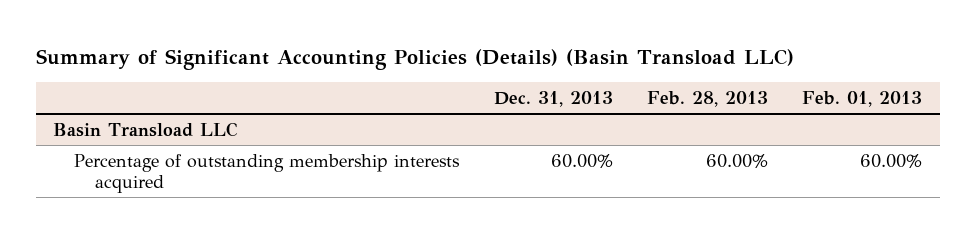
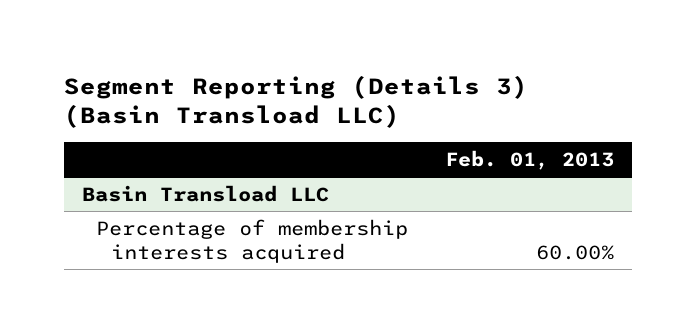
[36,49,795,71] Summary of Significant Accounting Policies (Details) (Basin Transload LLC) -> [63,74,528,129] Segment Reporting (Details 3) (Basin Transload LLC)
[493,90,613,107] Dec. 31, 2013 -> none
[646,90,768,107] Feb. 28, 2013 -> none
[74,153,461,193] Percentage of outstanding membership interests acquired -> [96,218,409,264] Percentage of membership interests acquired

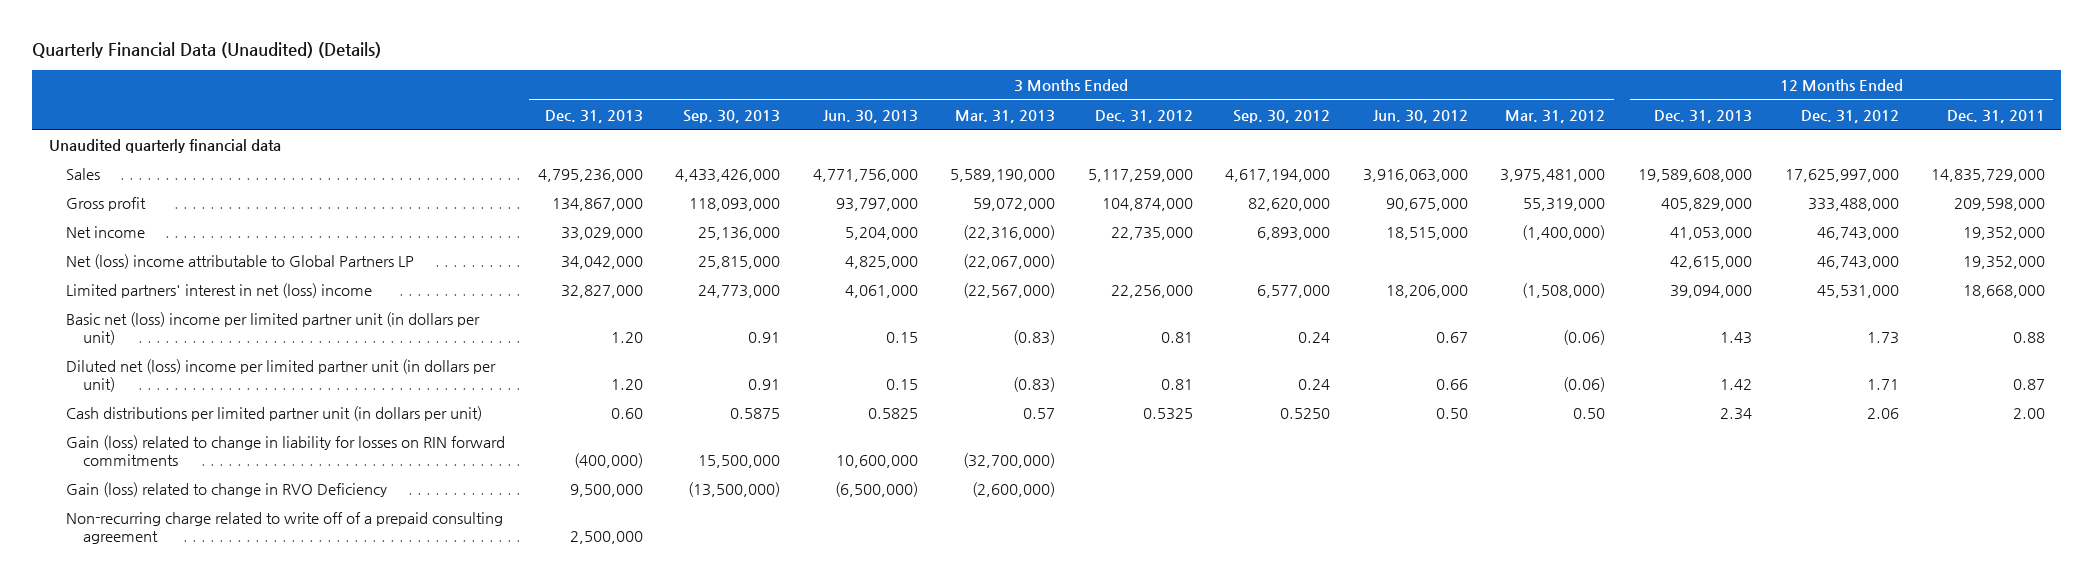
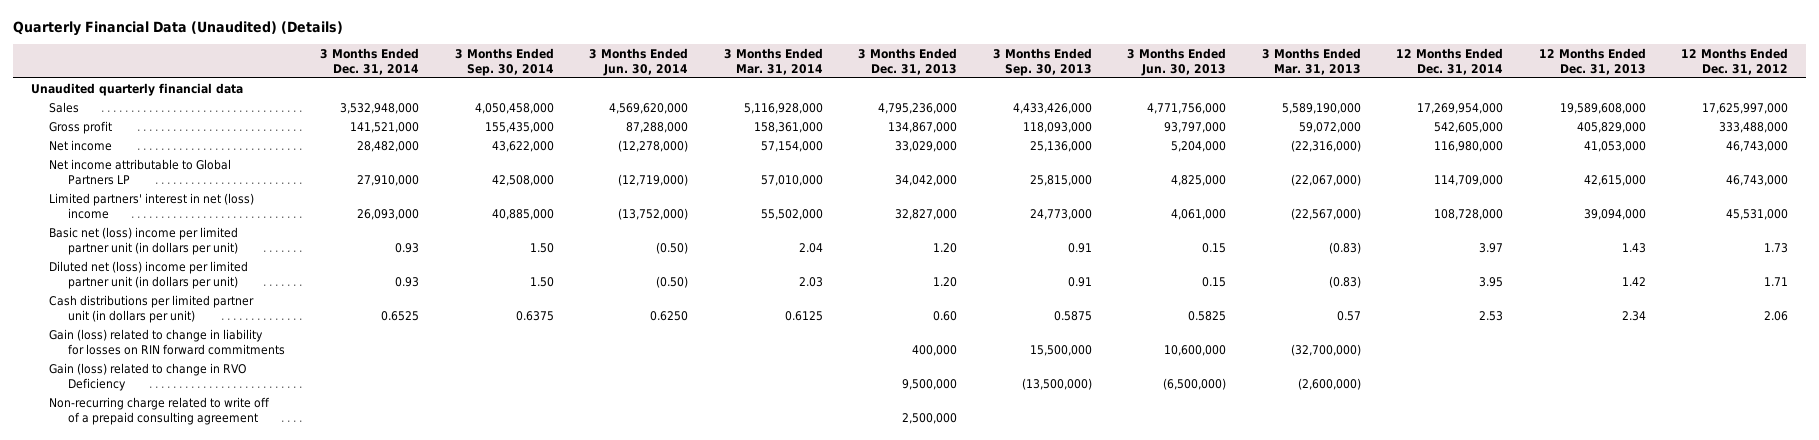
[1094,109,1193,123] Dec. 31, 2012 -> none
[1233,109,1331,123] Sep. 30, 2012 -> none
[1372,109,1468,123] Jun. 30, 2012 -> none
[1505,109,1606,123] Mar. 31, 2012 -> none
[1947,109,2046,123] Dec. 31, 2011 -> none
none -> [320,47,420,75] 3 Months Ended Dec. 31, 2014
none -> [454,47,554,76] 3 Months Ended Sep. 30, 2014
none -> [589,47,689,76] 3 Months Ended Jun. 30, 2014
none -> [723,47,823,75] 3 Months Ended Mar. 31, 2014
none -> [1396,47,1504,75] 12 Months Ended Dec. 31, 2014
[65,253,414,269] Net (loss) income attributable to Global Partners LP -> [49,158,232,185] Net income attributable to Global Partners LP
[573,452,643,468] (400,000) -> [912,344,958,356] 400,000

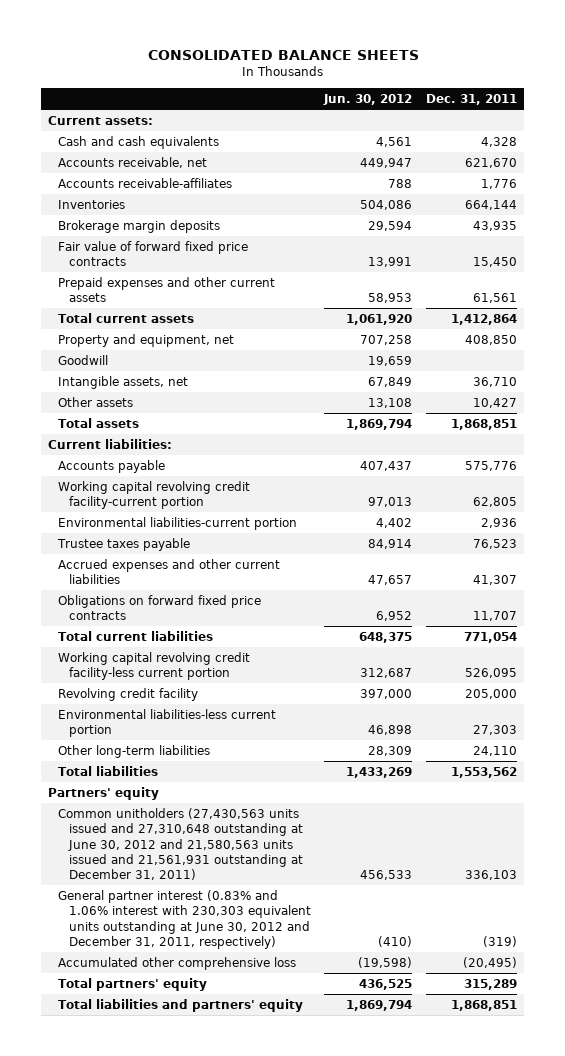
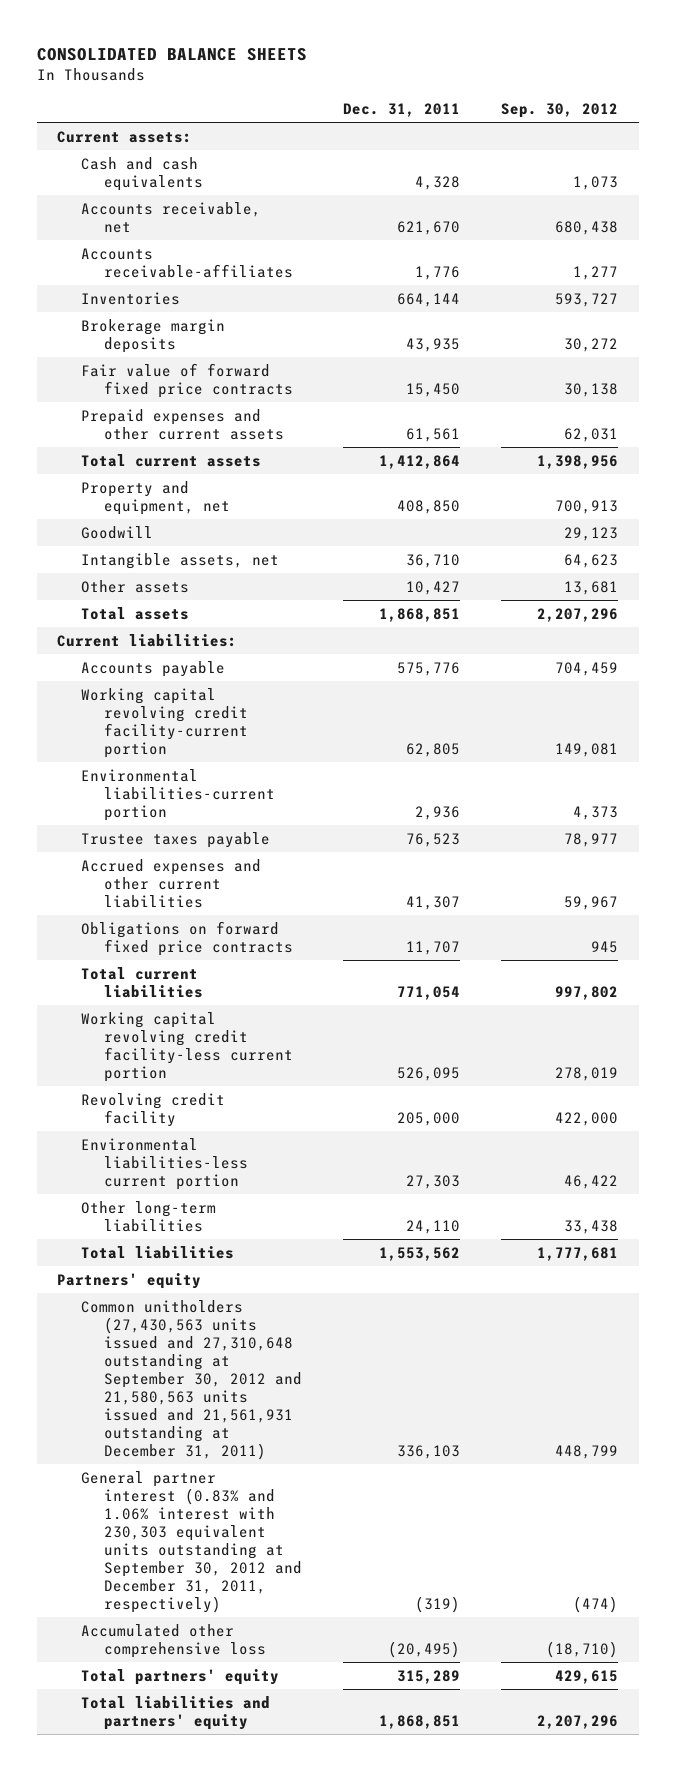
[323,94,413,106] Jun. 30, 2012 -> none
none -> [501,102,619,118] Sep. 30, 2012
[58,807,303,881] Common unitholders (27,430,563 units issued and 27,310,648 outstanding at June 30, 2012 and 21,580,563 units issued and 21,561,931 outstanding at December 31, 2011) -> [80,1299,302,1460] Common unitholders (27,430,563 units issued and 27,310,648 outstanding at September 30, 2012 and 21,580,563 units issued and 21,561,931 outstanding at December 31, 2011)
[58,889,311,949] General partner interest (0.83% and 1.06% interest with 230,303 equivalent units outstanding at June 30, 2012 and December 31, 2011, respectively) -> [80,1470,302,1613] General partner interest (0.83% and 1.06% interest with 230,303 equivalent units outstanding at September 30, 2012 and December 31, 2011, respectively)

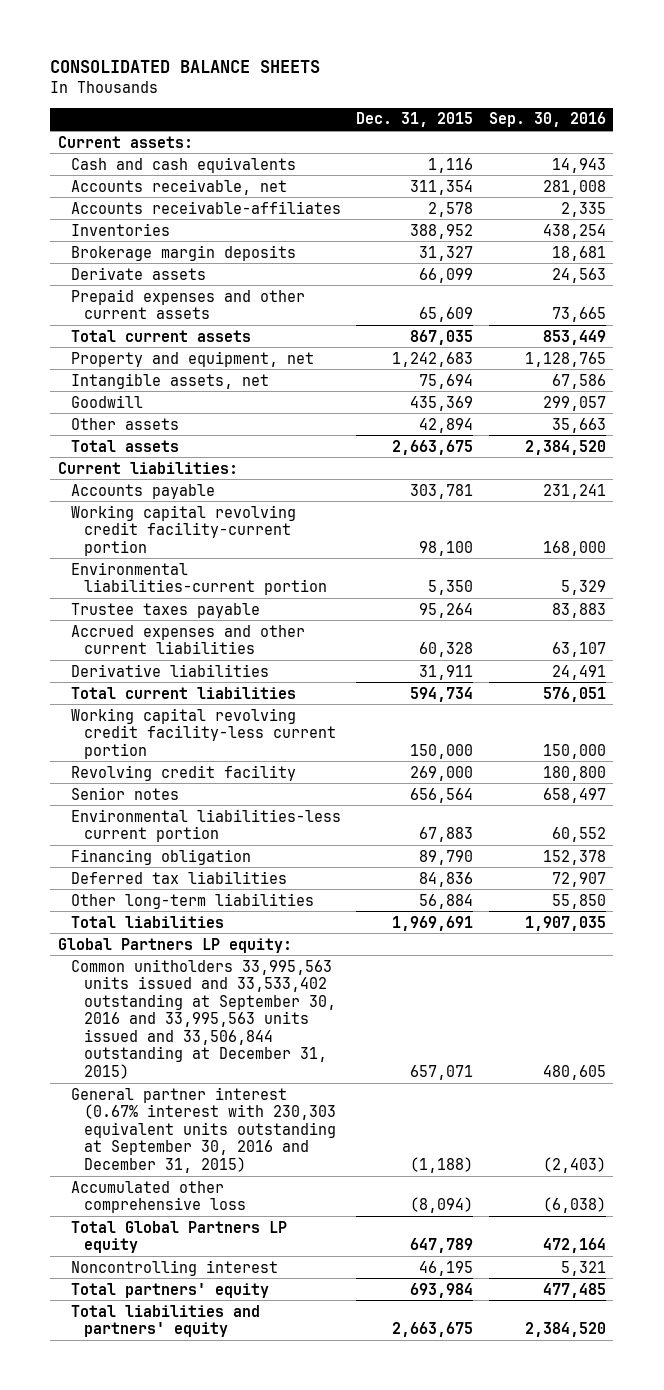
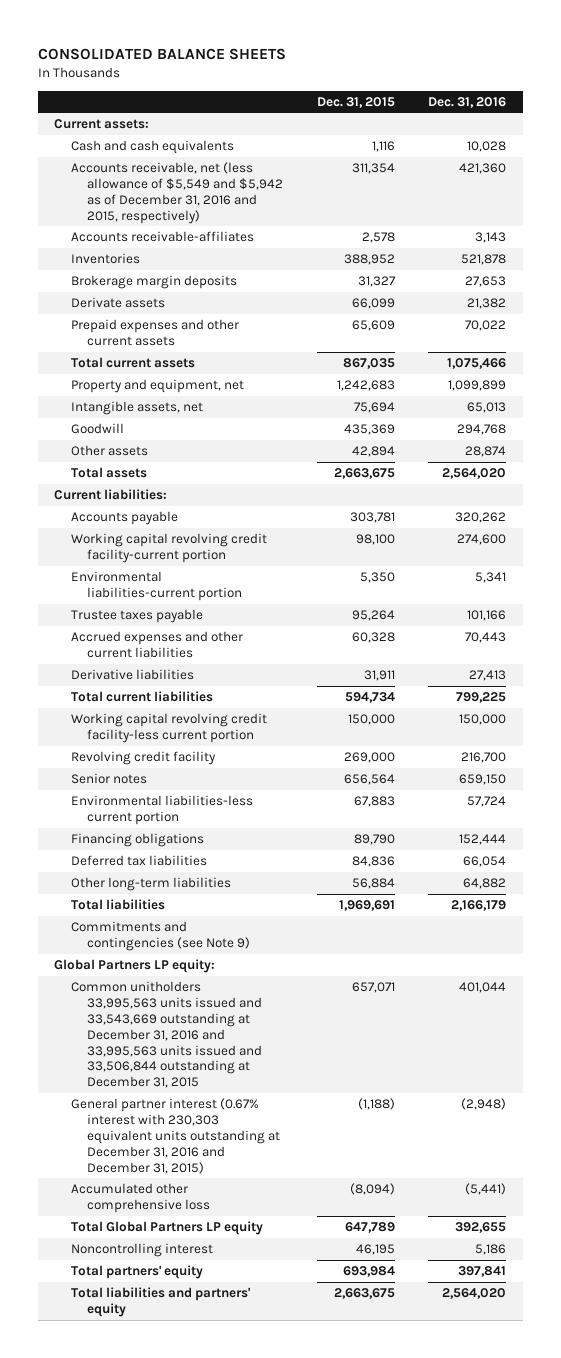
[488,112,606,128] Sep. 30, 2016 -> none
none -> [428,96,507,108] Dec. 31, 2016
[71,178,288,195] Accounts receivable, net -> [70,162,284,224] Accounts receivable, net (less allowance of $5,549 and $5,942 as of December 31, 2016 and 2015, respectively)
[71,848,252,865] Financing obligation -> [70,833,204,848] Financing obligations
none -> [70,921,251,952] Commitments and contingencies (see Note 9)
[71,958,337,1079] Common unitholders 33,995,563 units issued and 33,533,402 outstanding at September 30, 2016 and 33,995,563 units issued and 33,506,844 outstanding at December 31, 2015) -> [70,981,263,1089] Common unitholders 33,995,563 units issued and 33,543,669 outstanding at December 31, 2016 and 33,995,563 units issued and 33,506,844 outstanding at December 31, 2015
[71,1086,337,1173] General partner interest (0.67% interest with 230,303 equivalent units outstanding at September 30, 2016 and December 31, 2015) -> [70,1098,281,1174] General partner interest (0.67% interest with 230,303 equivalent units outstanding at December 31, 2016 and December 31, 2015)

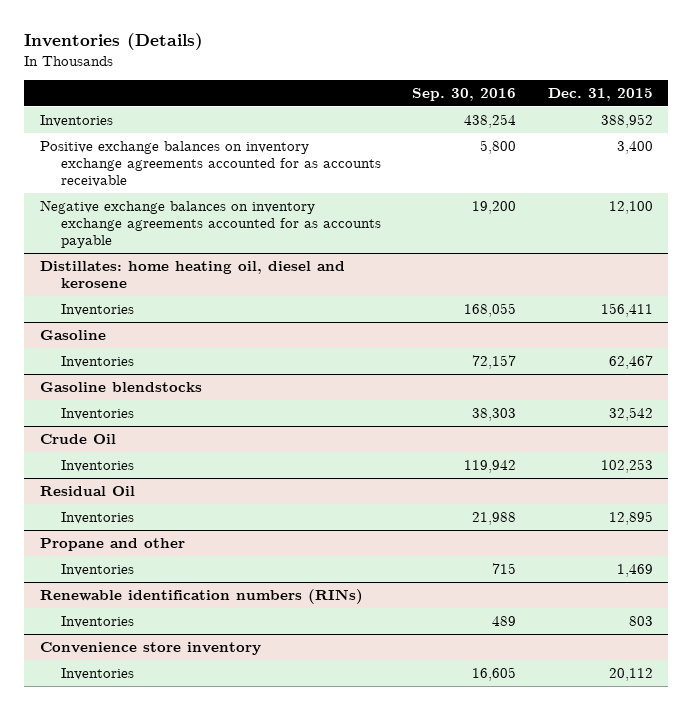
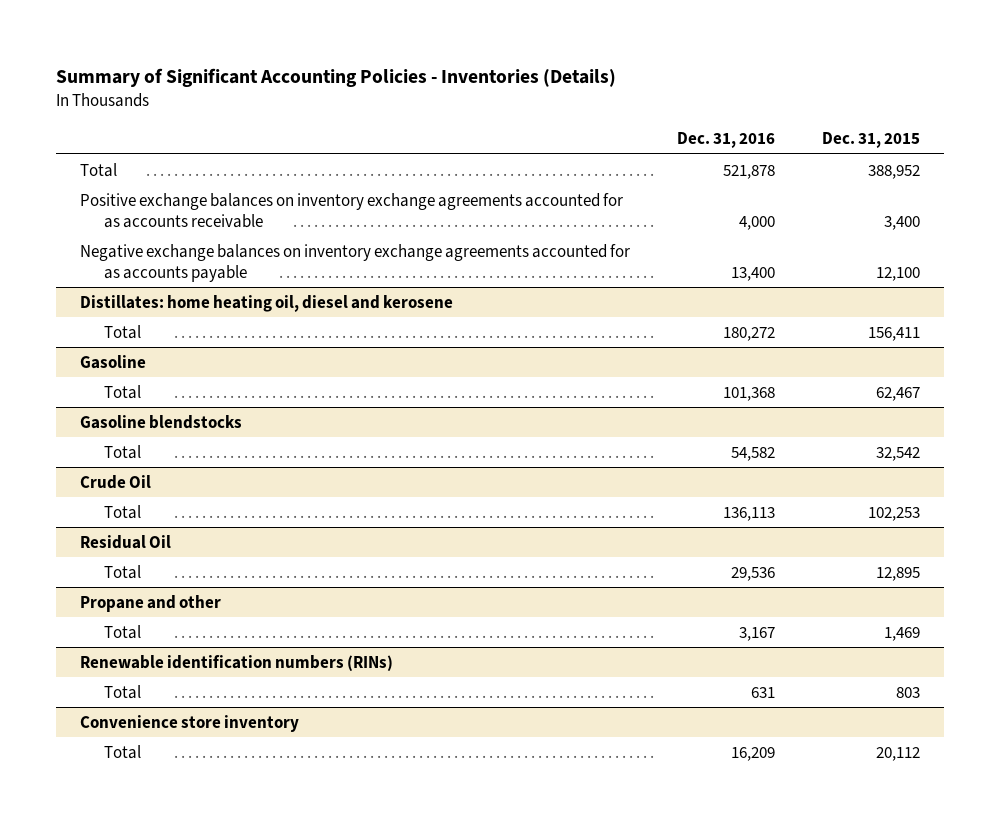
[23,33,203,51] Inventories (Details) -> [56,67,617,87] Summary of Significant Accounting Policies - Inventories (Details)
[412,87,517,101] Sep. 30, 2016 -> none
none -> [677,132,776,149] Dec. 31, 2016
[39,115,113,128] Inventories -> [79,162,117,177] Total
[60,304,134,317] Inventories -> [104,324,142,339] Total
[60,356,134,369] Inventories -> [104,384,142,399] Total
[60,408,134,421] Inventories -> [104,444,142,459] Total
[60,460,134,473] Inventories -> [104,504,142,519] Total
[60,512,134,525] Inventories -> [104,564,142,579] Total
[60,564,134,577] Inventories -> [104,624,142,639] Total
[60,616,134,629] Inventories -> [104,684,142,699] Total
[60,668,134,681] Inventories -> [104,744,142,759] Total

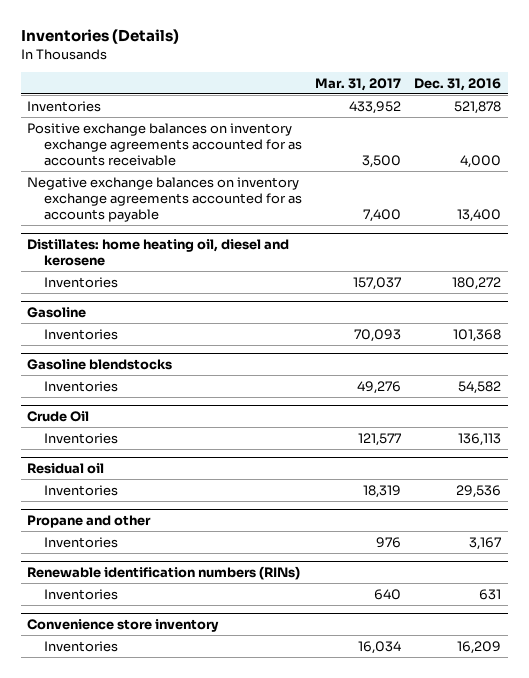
[56,67,617,87] Summary of Significant Accounting Policies - Inventories (Details) -> [20,29,179,45] Inventories (Details)
[822,132,921,149] Dec. 31, 2015 -> none
none -> [315,77,402,91] Mar. 31, 2017
[79,162,117,177] Total -> [27,100,102,112] Inventories
[104,324,142,339] Total -> [43,276,118,288] Inventories
[104,384,142,399] Total -> [43,328,118,340] Inventories
[104,444,142,459] Total -> [43,380,118,392] Inventories
[104,504,142,519] Total -> [43,432,118,444] Inventories
[79,534,171,549] Residual Oil -> [27,462,105,474] Residual oil
[104,564,142,579] Total -> [43,484,118,496] Inventories
[104,624,142,639] Total -> [43,536,118,548] Inventories
[104,684,142,699] Total -> [43,588,118,600] Inventories
[104,744,142,759] Total -> [43,640,118,652] Inventories

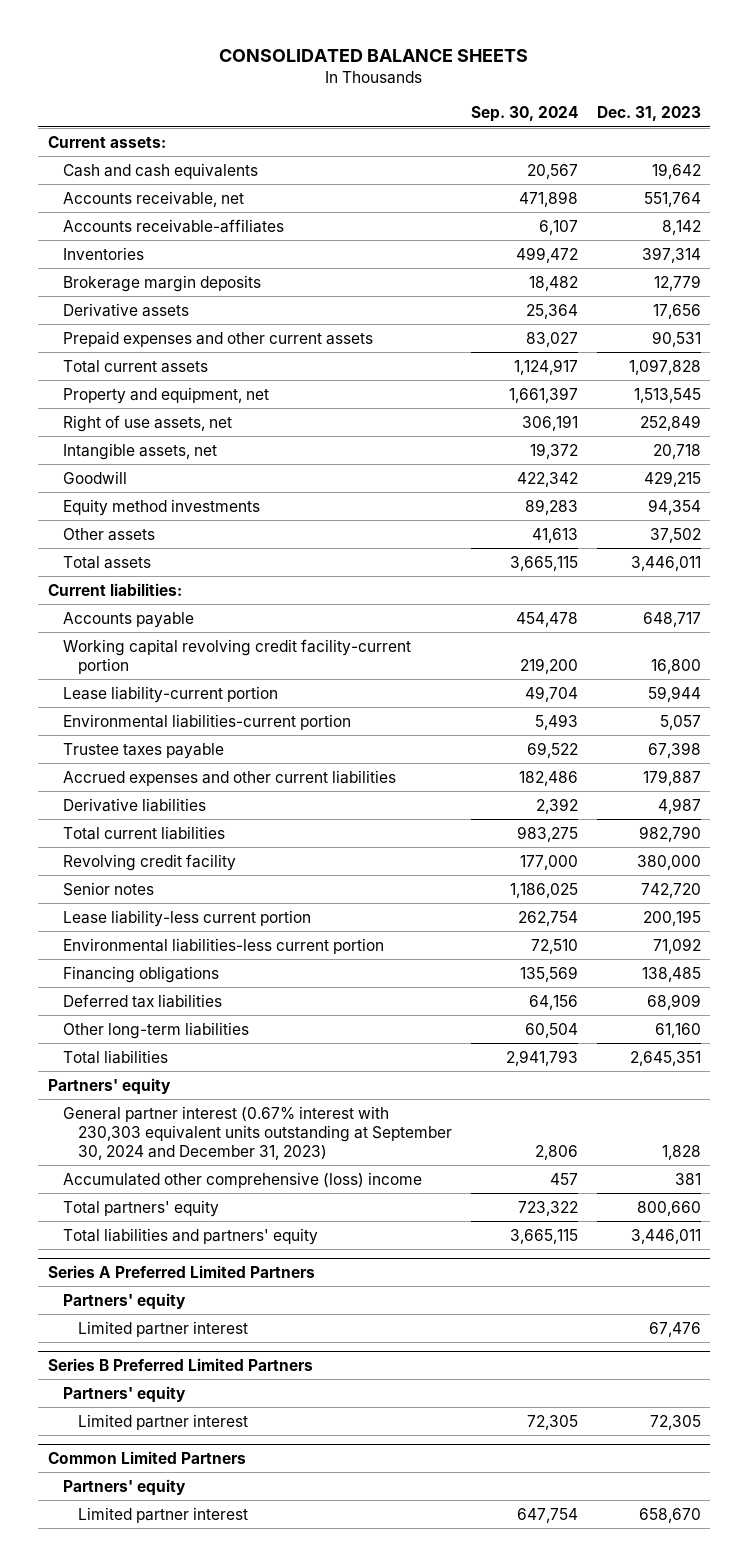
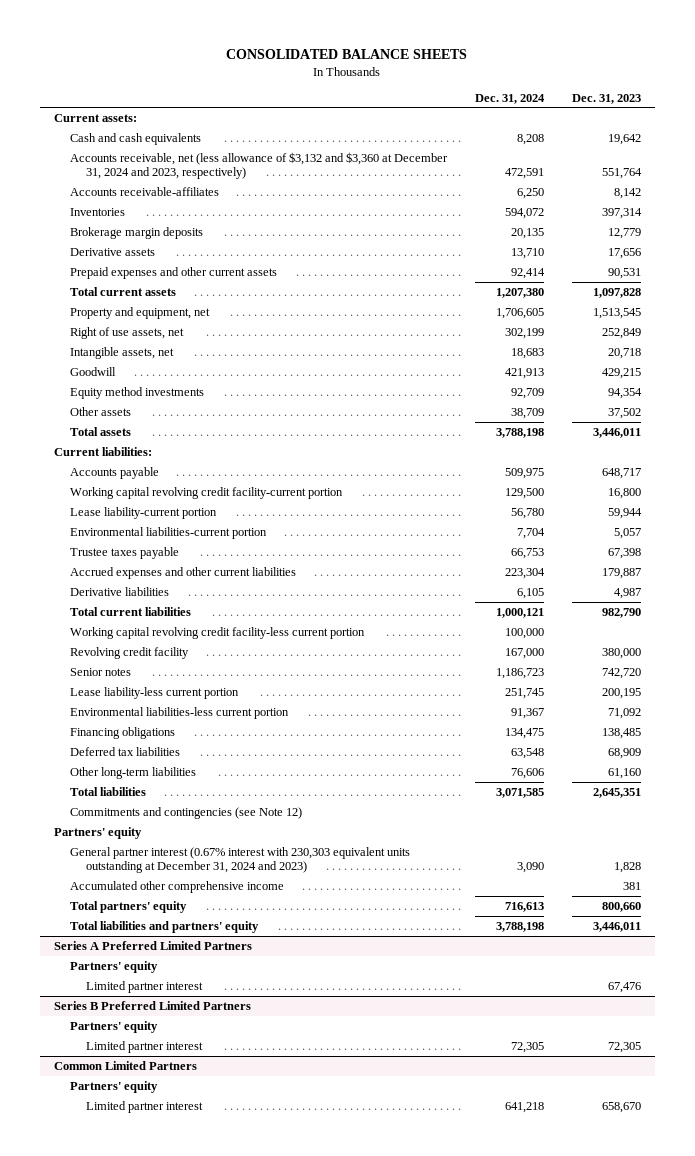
[470,106,578,123] Sep. 30, 2024 -> none
none -> [474,93,545,104] Dec. 31, 2024
[62,190,244,207] Accounts receivable, net -> [69,151,448,180] Accounts receivable, net (less allowance of $3,132 and $3,360 at December 31, 2024 and 2023, respectively)
none -> [69,626,365,639] Working capital revolving credit facility-less current portion
none -> [69,806,302,819] Commitments and contingencies (see Note 12)
[62,1105,452,1161] General partner interest (0.67% interest with 230,303 equivalent units outstanding at September 30, 2024 and December 31, 2023) -> [69,846,410,874] General partner interest (0.67% interest with 230,303 equivalent units outstanding at December 31, 2024 and 2023)
[62,1171,422,1188] Accumulated other comprehensive (loss) income -> [69,880,284,893] Accumulated other comprehensive income

